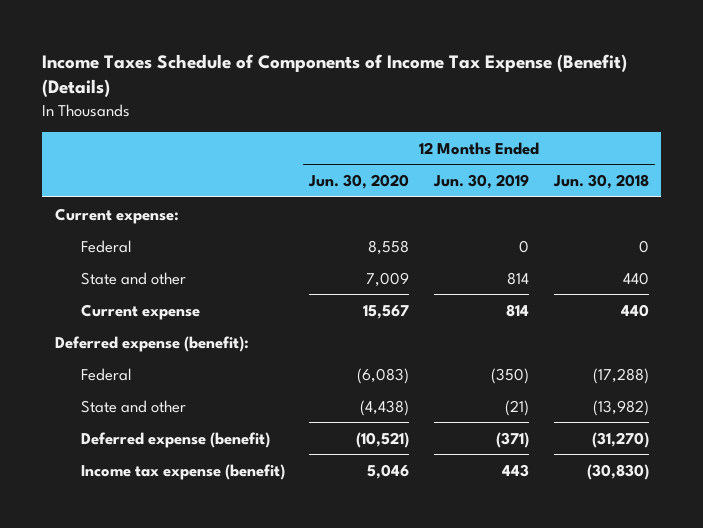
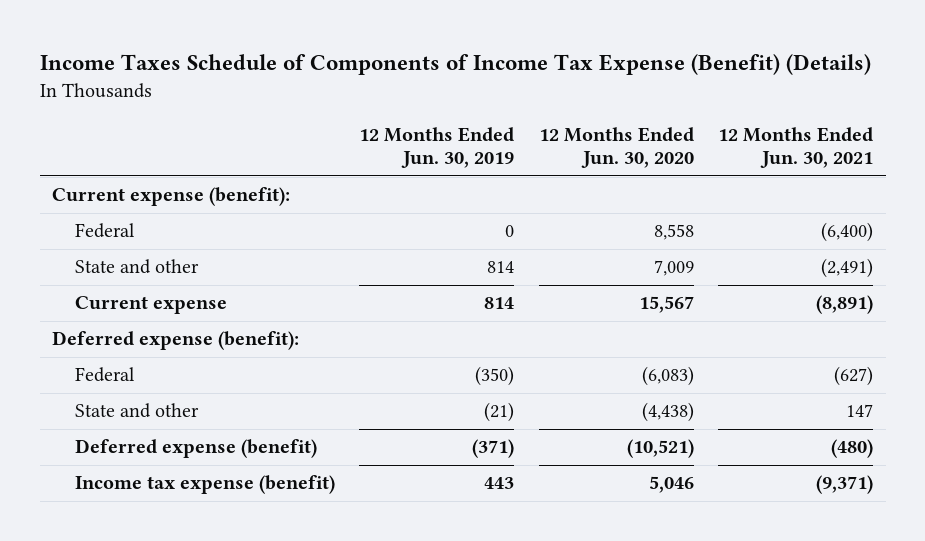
[552,173,649,189] Jun. 30, 2018 -> none
none -> [718,127,874,168] 12 Months Ended Jun. 30, 2021
[54,207,179,224] Current expense: -> [51,187,290,207] Current expense (benefit):

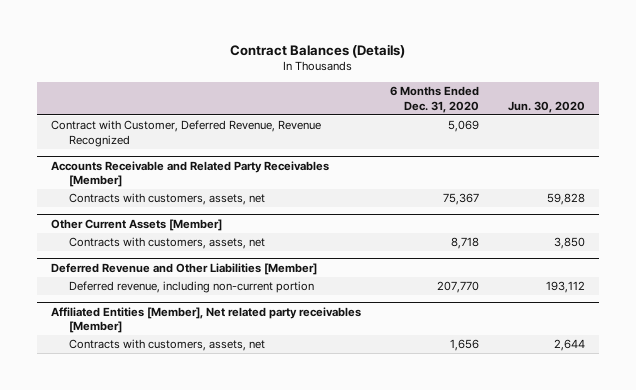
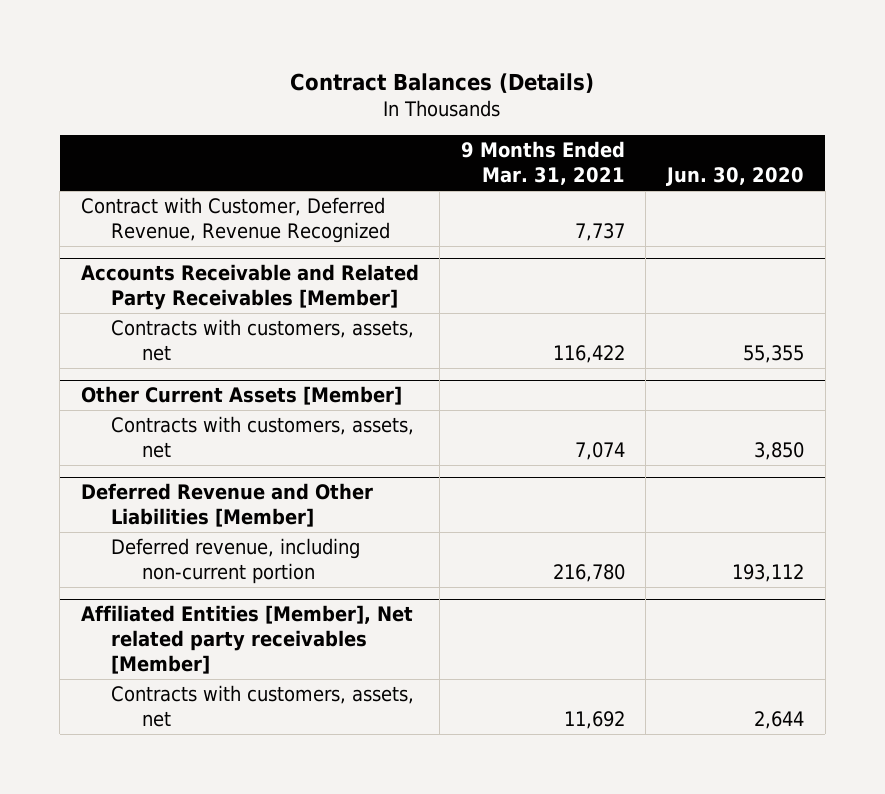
[389,86,479,113] 6 Months Ended Dec. 31, 2020 -> none
none -> [460,141,625,186] 9 Months Ended Mar. 31, 2021
[546,193,585,206] 59,828 -> [743,344,805,363] 55,355

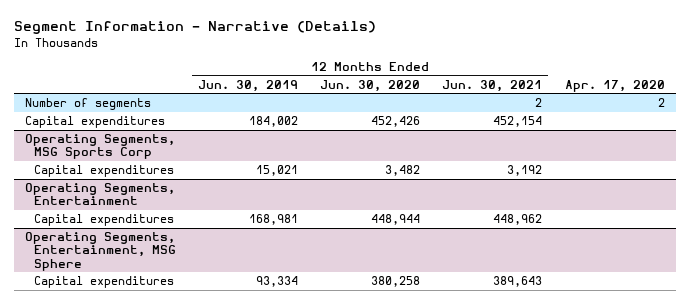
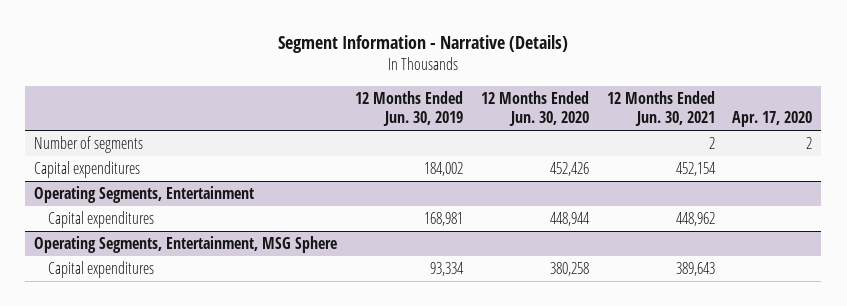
[25,134,176,160] Operating Segments, MSG Sports Corp -> none
[33,165,174,178] Capital expenditures -> none

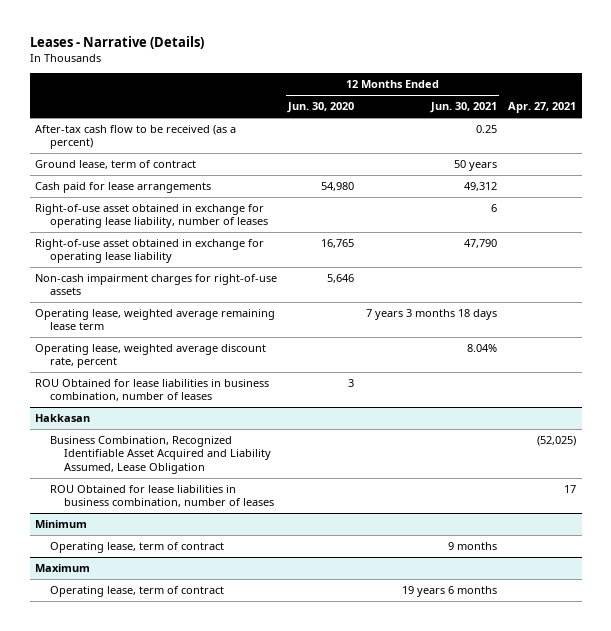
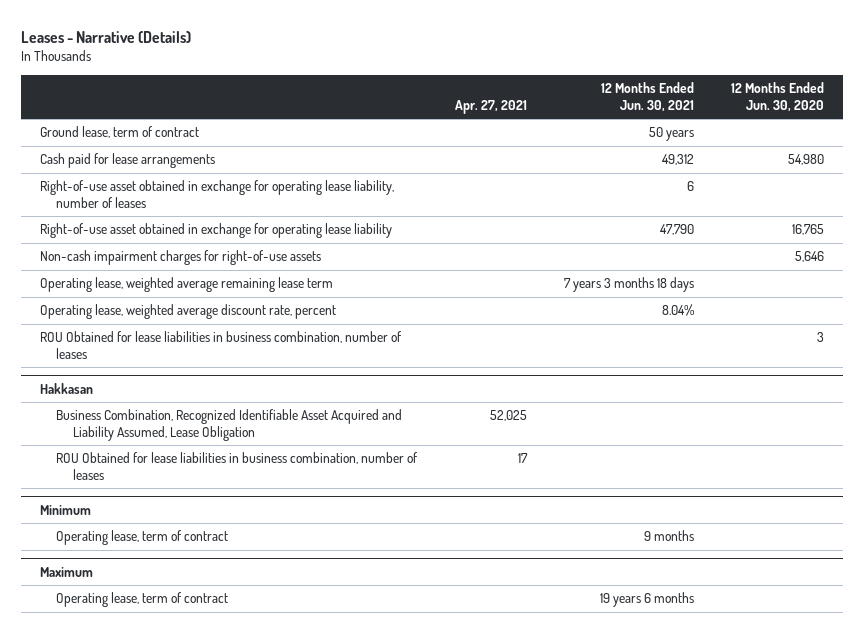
[35,125,237,150] After-tax cash flow to be received (as a percent) -> none
[536,436,576,447] (52,025) -> [489,410,527,422] 52,025

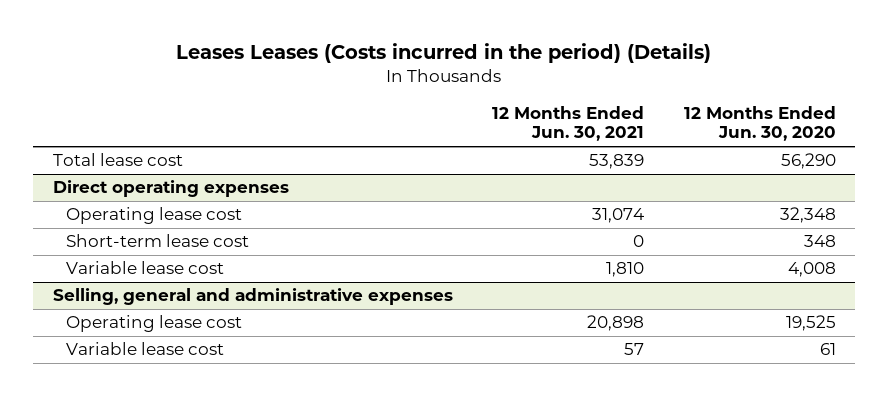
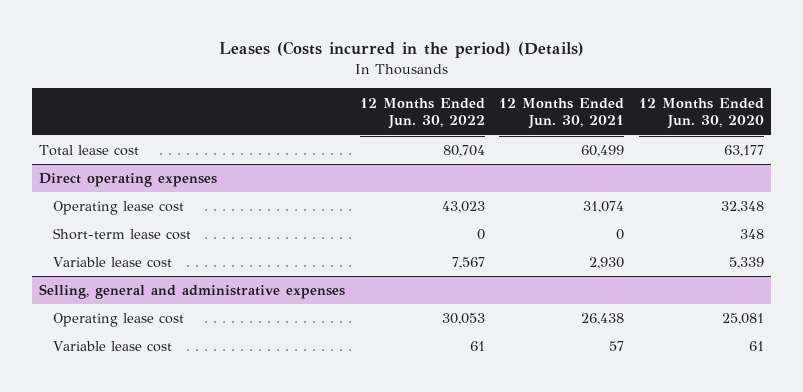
[176,43,712,64] Leases Leases (Costs incurred in the period) (Details) -> [218,41,584,59] Leases (Costs incurred in the period) (Details)
none -> [359,97,485,130] 12 Months Ended Jun. 30, 2022
[589,154,645,170] 53,839 -> [581,145,625,158] 60,499
[780,153,836,170] 56,290 -> [724,145,765,158] 63,177
[606,262,645,278] 1,810 -> [589,257,625,270] 2,930
[787,262,836,278] 4,008 -> [729,257,765,270] 5,339
[587,315,645,332] 20,898 -> [581,313,625,326] 26,438
[785,315,836,332] 19,525 -> [722,313,765,326] 25,081

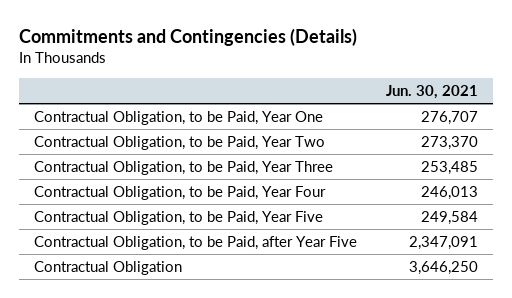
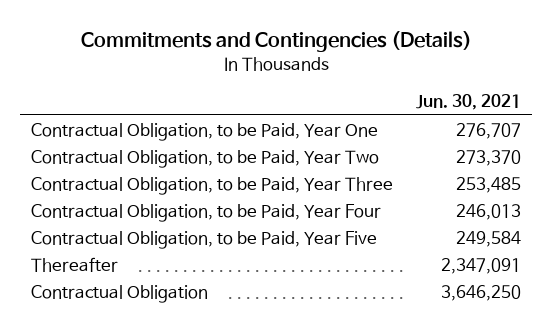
[34,235,358,250] Contractual Obligation, to be Paid, after Year Five -> [31,256,119,272] Thereafter

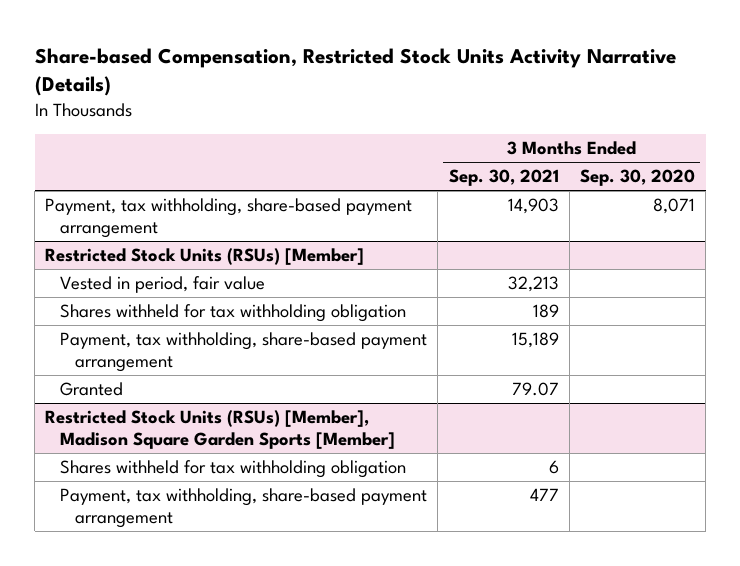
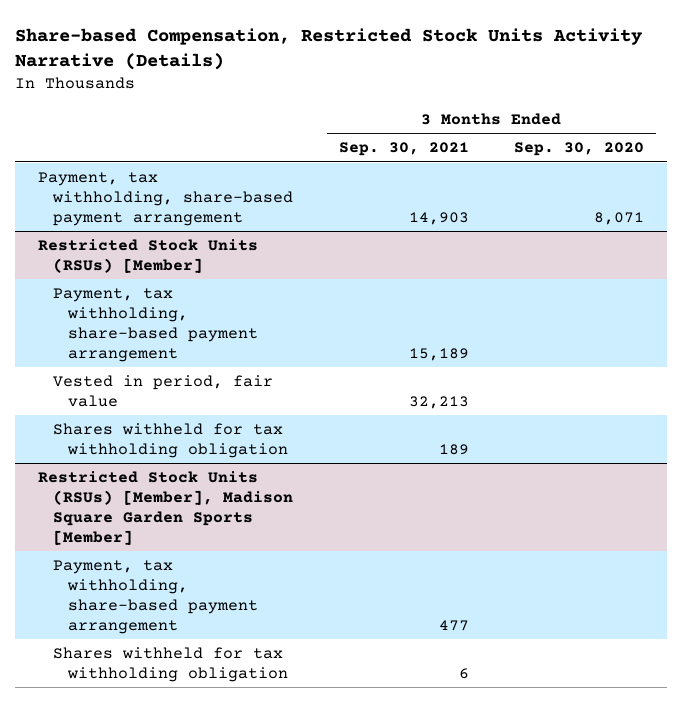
[60,331,428,373] Payment, tax withholding, share-based payment arrangement -> [53,287,258,362] Payment, tax withholding, share-based payment arrangement
[60,381,124,396] Granted -> none
[60,459,407,478] Shares withheld for tax withholding obligation -> [53,646,288,682] Shares withheld for tax withholding obligation

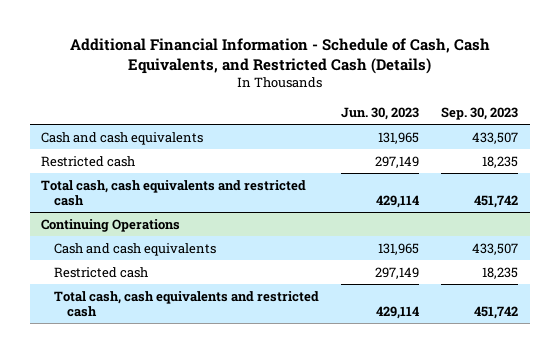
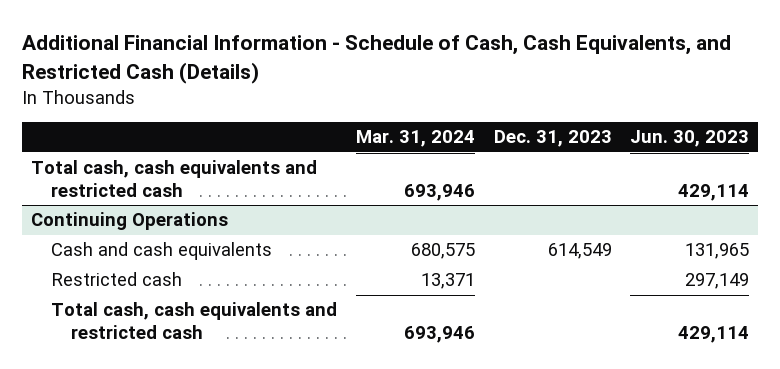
[441,106,519,120] Sep. 30, 2023 -> none
none -> [355,130,475,148] Mar. 31, 2024
none -> [493,130,612,148] Dec. 31, 2023
[40,131,203,145] Cash and cash equivalents -> none
[40,155,135,167] Restricted cash -> none

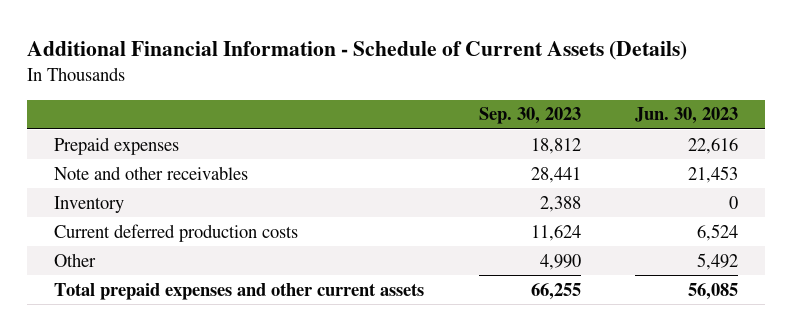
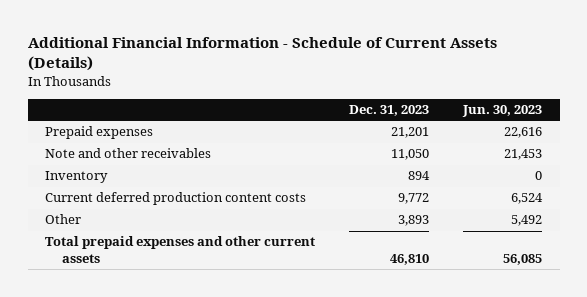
[478,107,581,125] Sep. 30, 2023 -> none
none -> [349,105,430,117] Dec. 31, 2023
[54,223,299,242] Current deferred production costs -> [44,192,306,206] Current deferred production content costs

